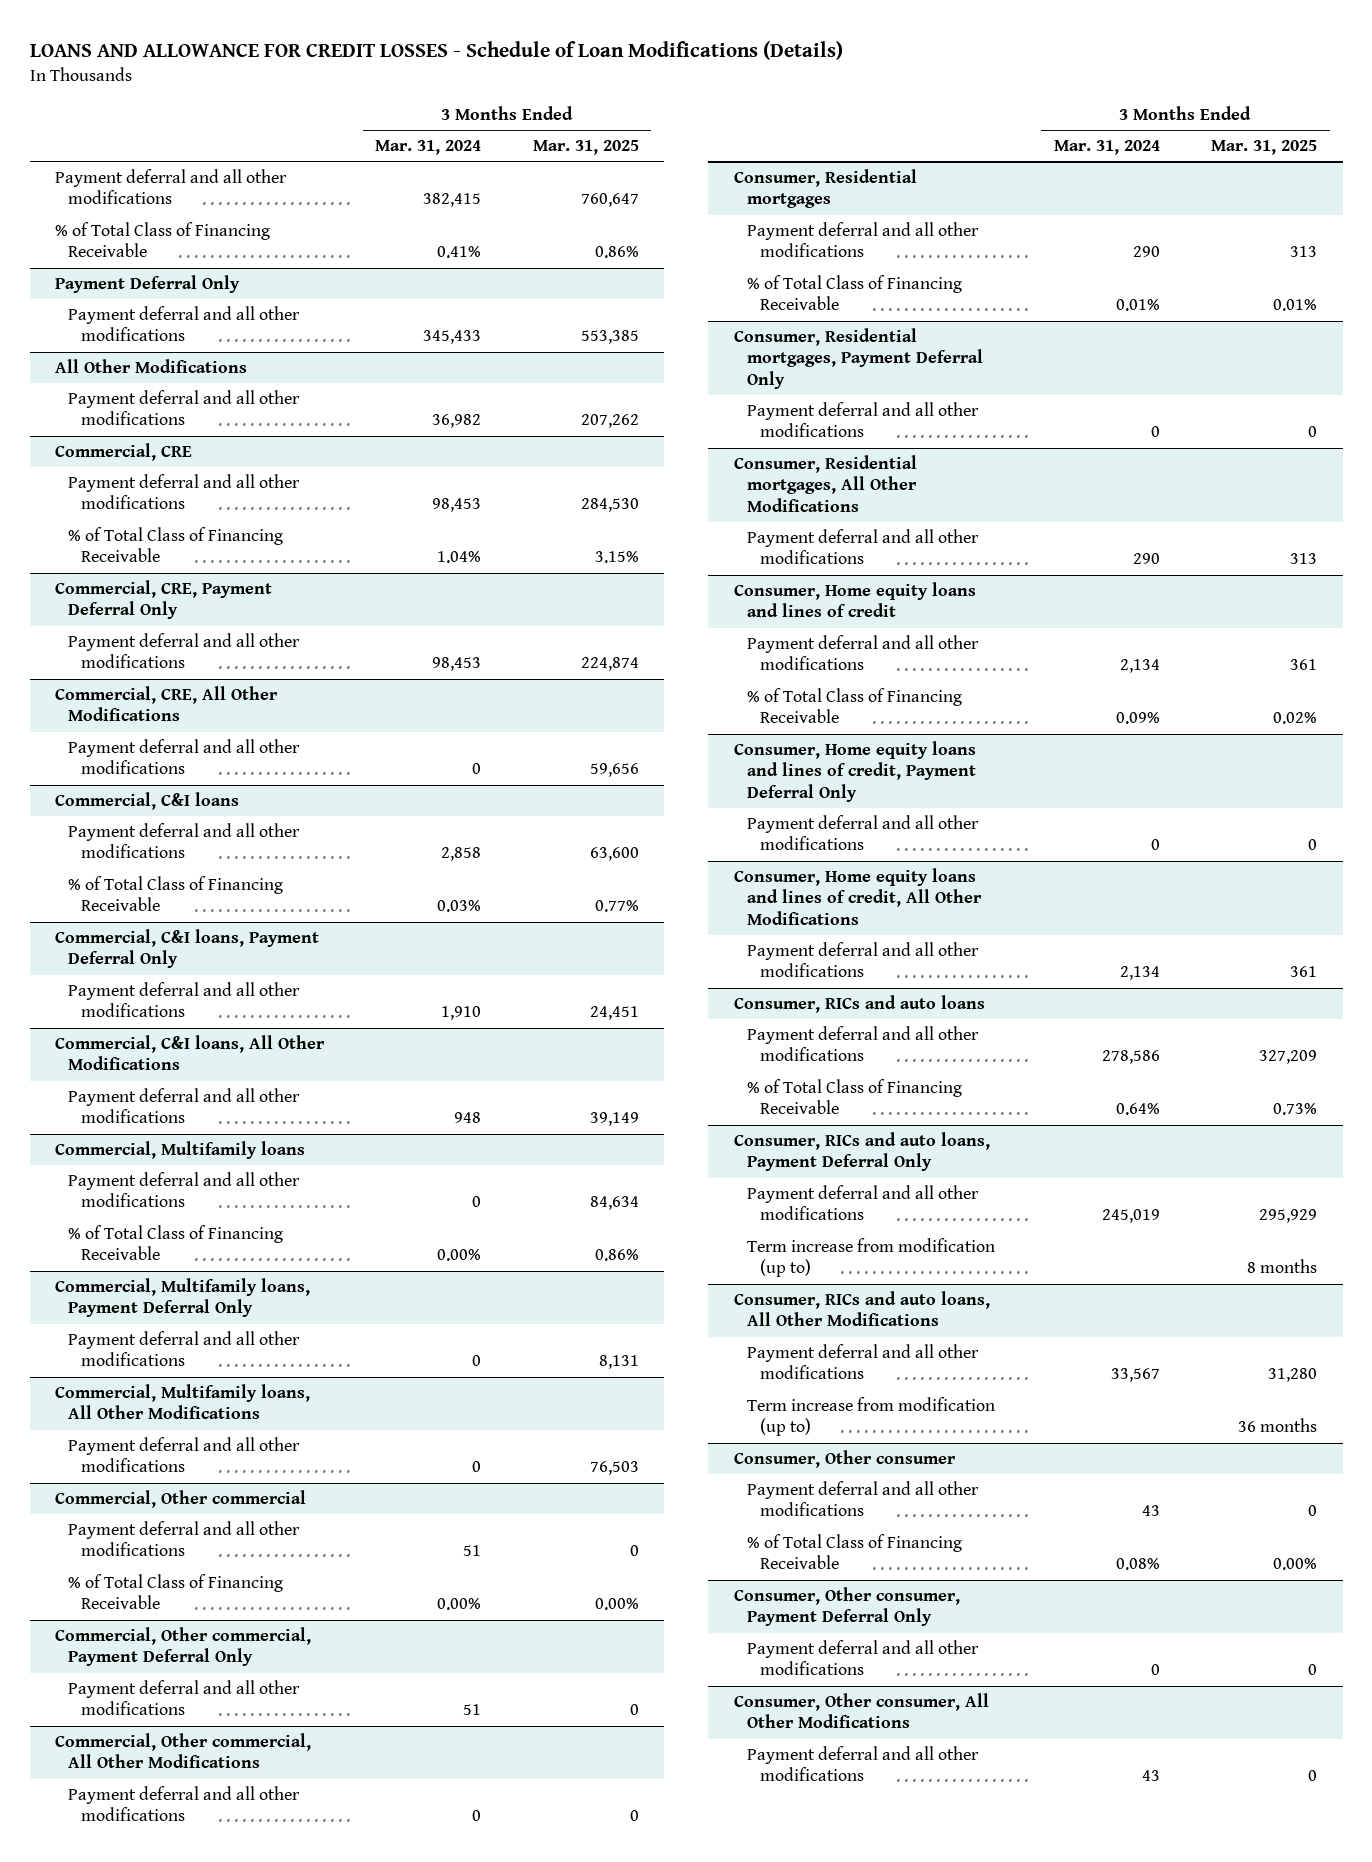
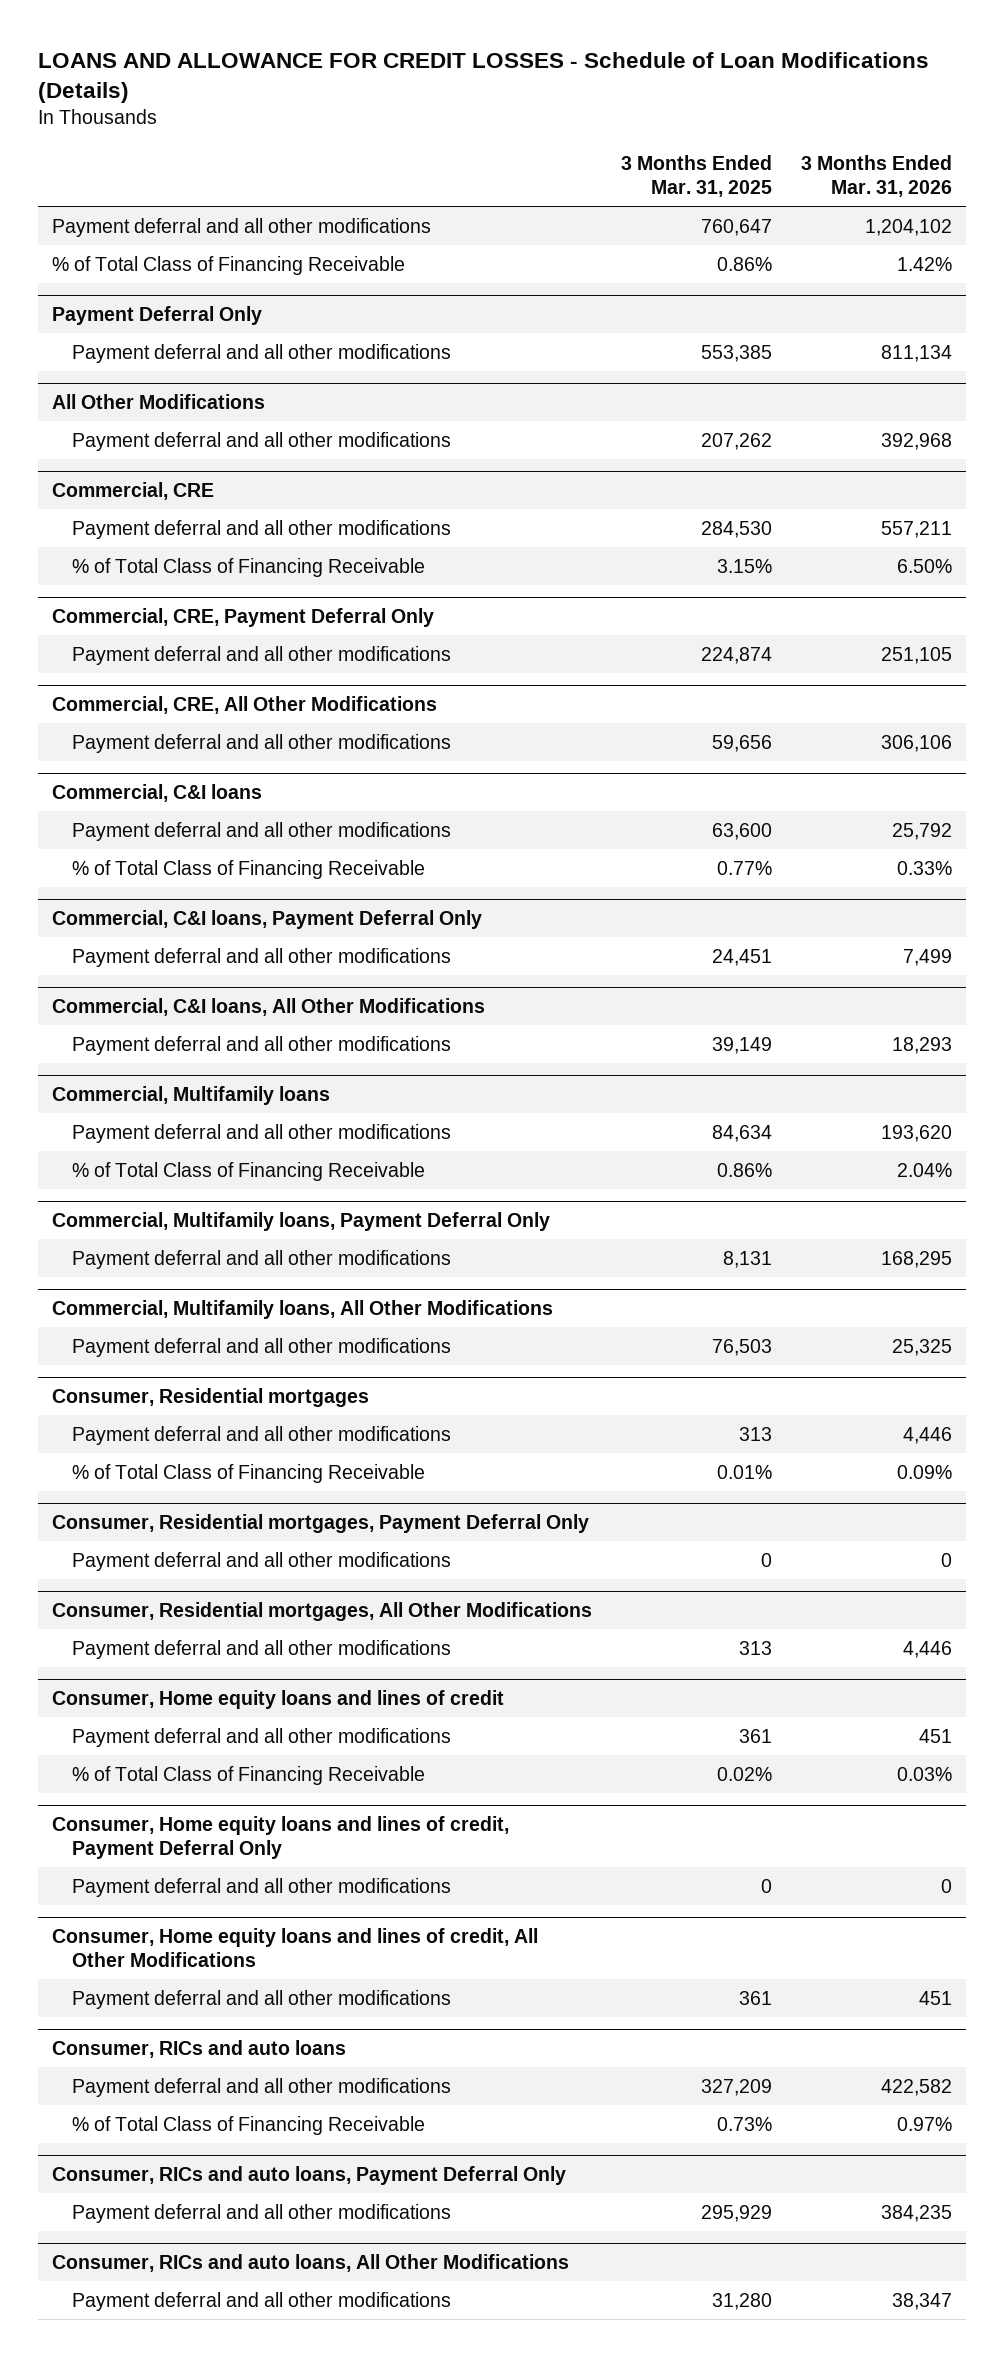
[375,140,482,156] Mar. 31, 2024 -> none
none -> [801,154,953,197] 3 Months Ended Mar. 31, 2026
[55,1490,307,1509] Commercial, Other commercial -> none
[68,1521,301,1557] Payment deferral and all other modifications -> none
[68,1574,284,1610] % of Total Class of Financing Receivable -> none
[55,1627,312,1667] Commercial, Other commercial, Payment Deferral Only -> none
[68,1680,301,1716] Payment deferral and all other modifications -> none
[55,1733,312,1769] Commercial, Other commercial, All Other Modifications -> none
[68,1786,301,1822] Payment deferral and all other modifications -> none
[746,1238,995,1278] Term increase from modification (up to) -> none
[746,1397,995,1437] Term increase from modification (up to) -> none
[733,1450,956,1469] Consumer, Other consumer -> none
[746,1481,979,1517] Payment deferral and all other modifications -> none
[746,1534,962,1570] % of Total Class of Financing Receivable -> none
[733,1587,960,1627] Consumer, Other consumer, Payment Deferral Only -> none
[746,1640,979,1676] Payment deferral and all other modifications -> none
[733,1693,989,1729] Consumer, Other consumer, All Other Modifications -> none
[746,1746,979,1782] Payment deferral and all other modifications -> none

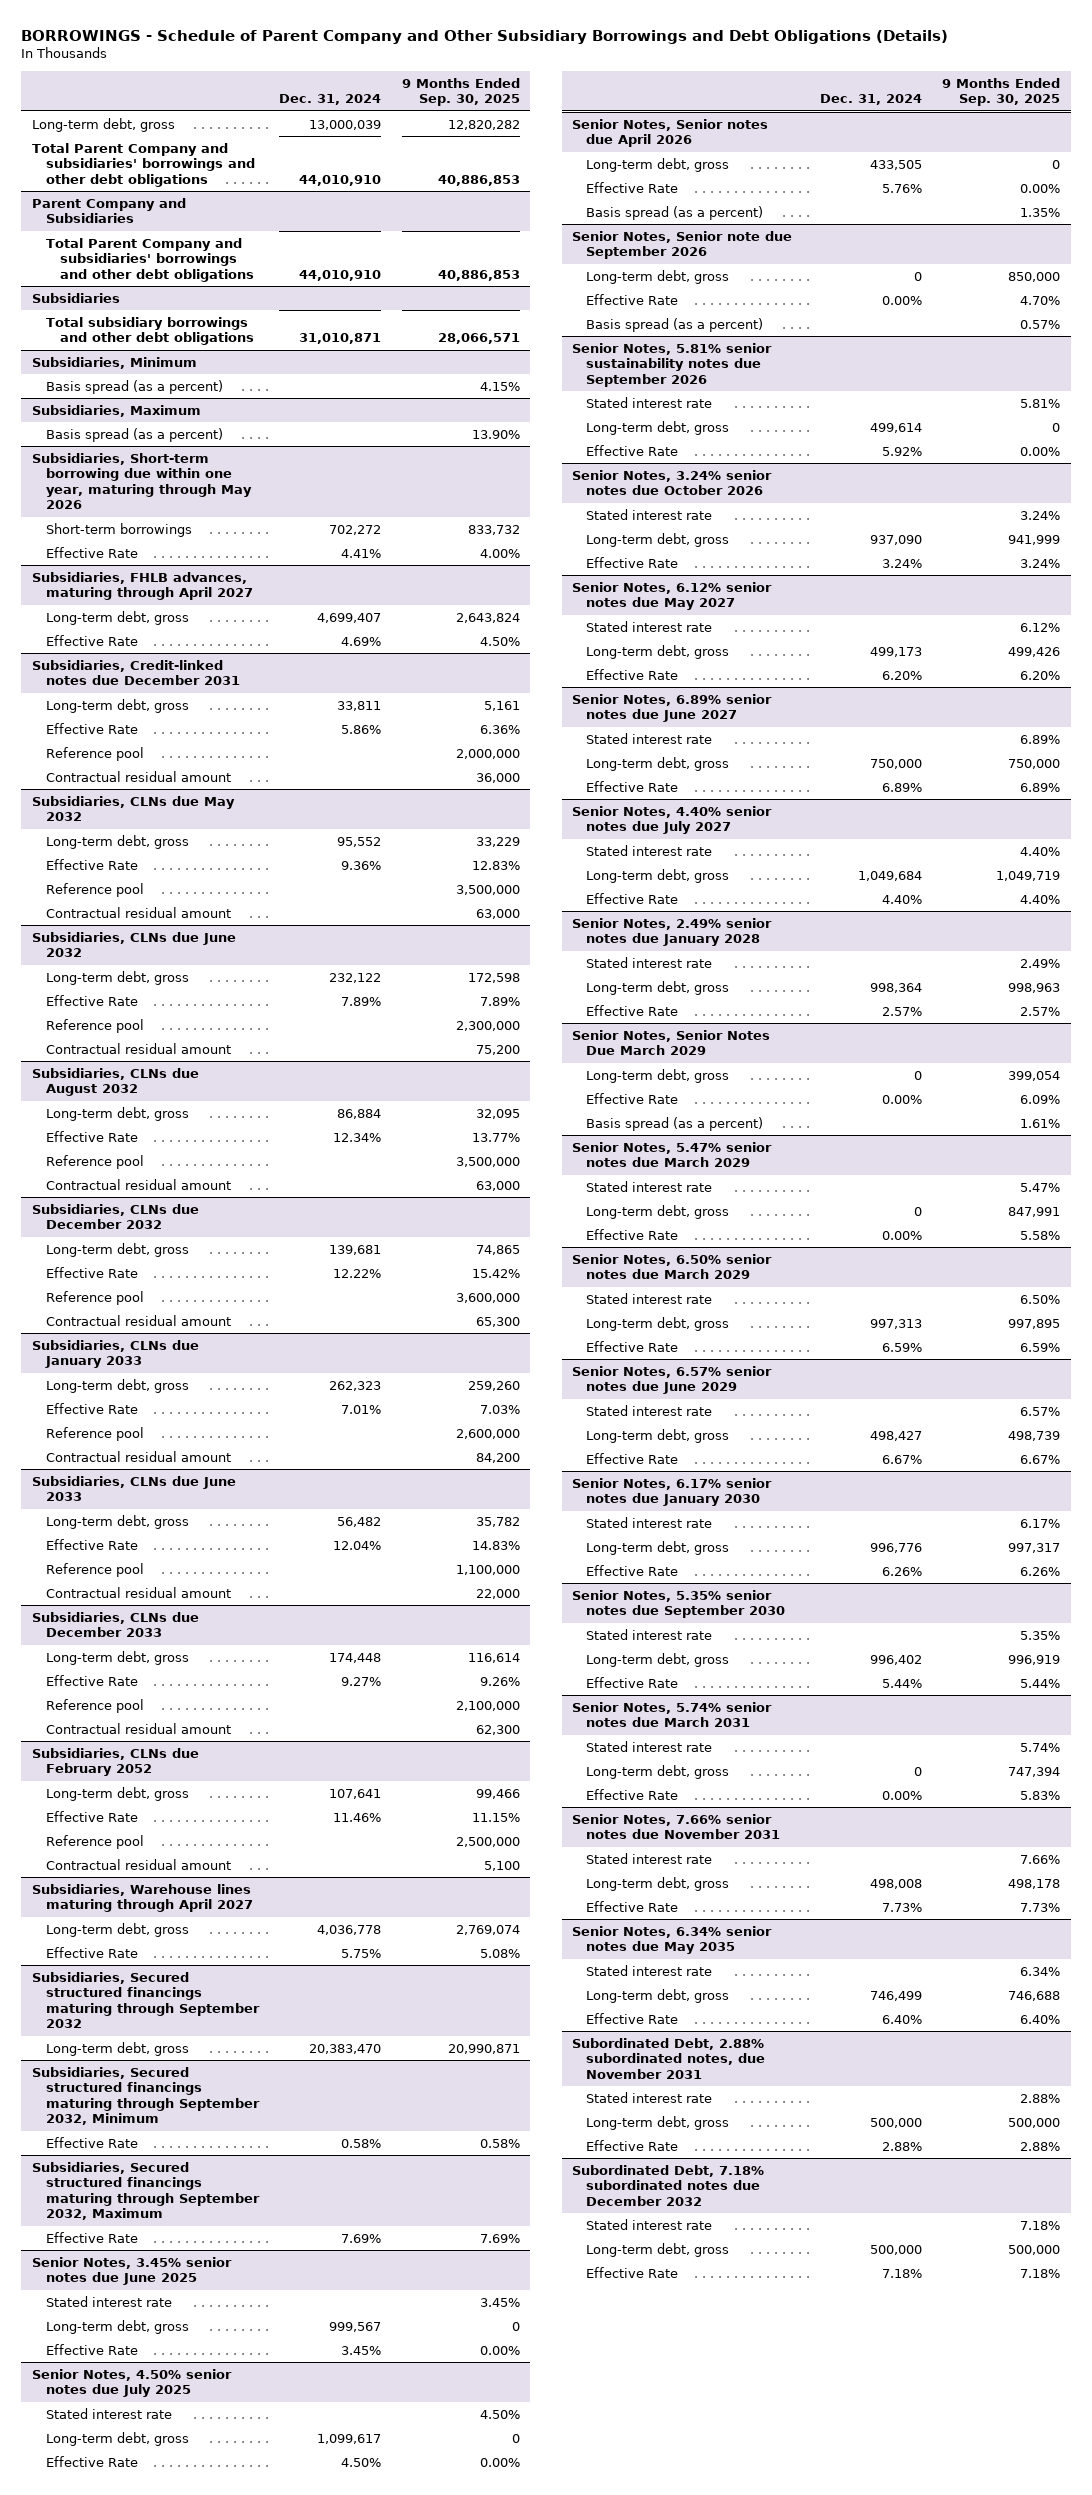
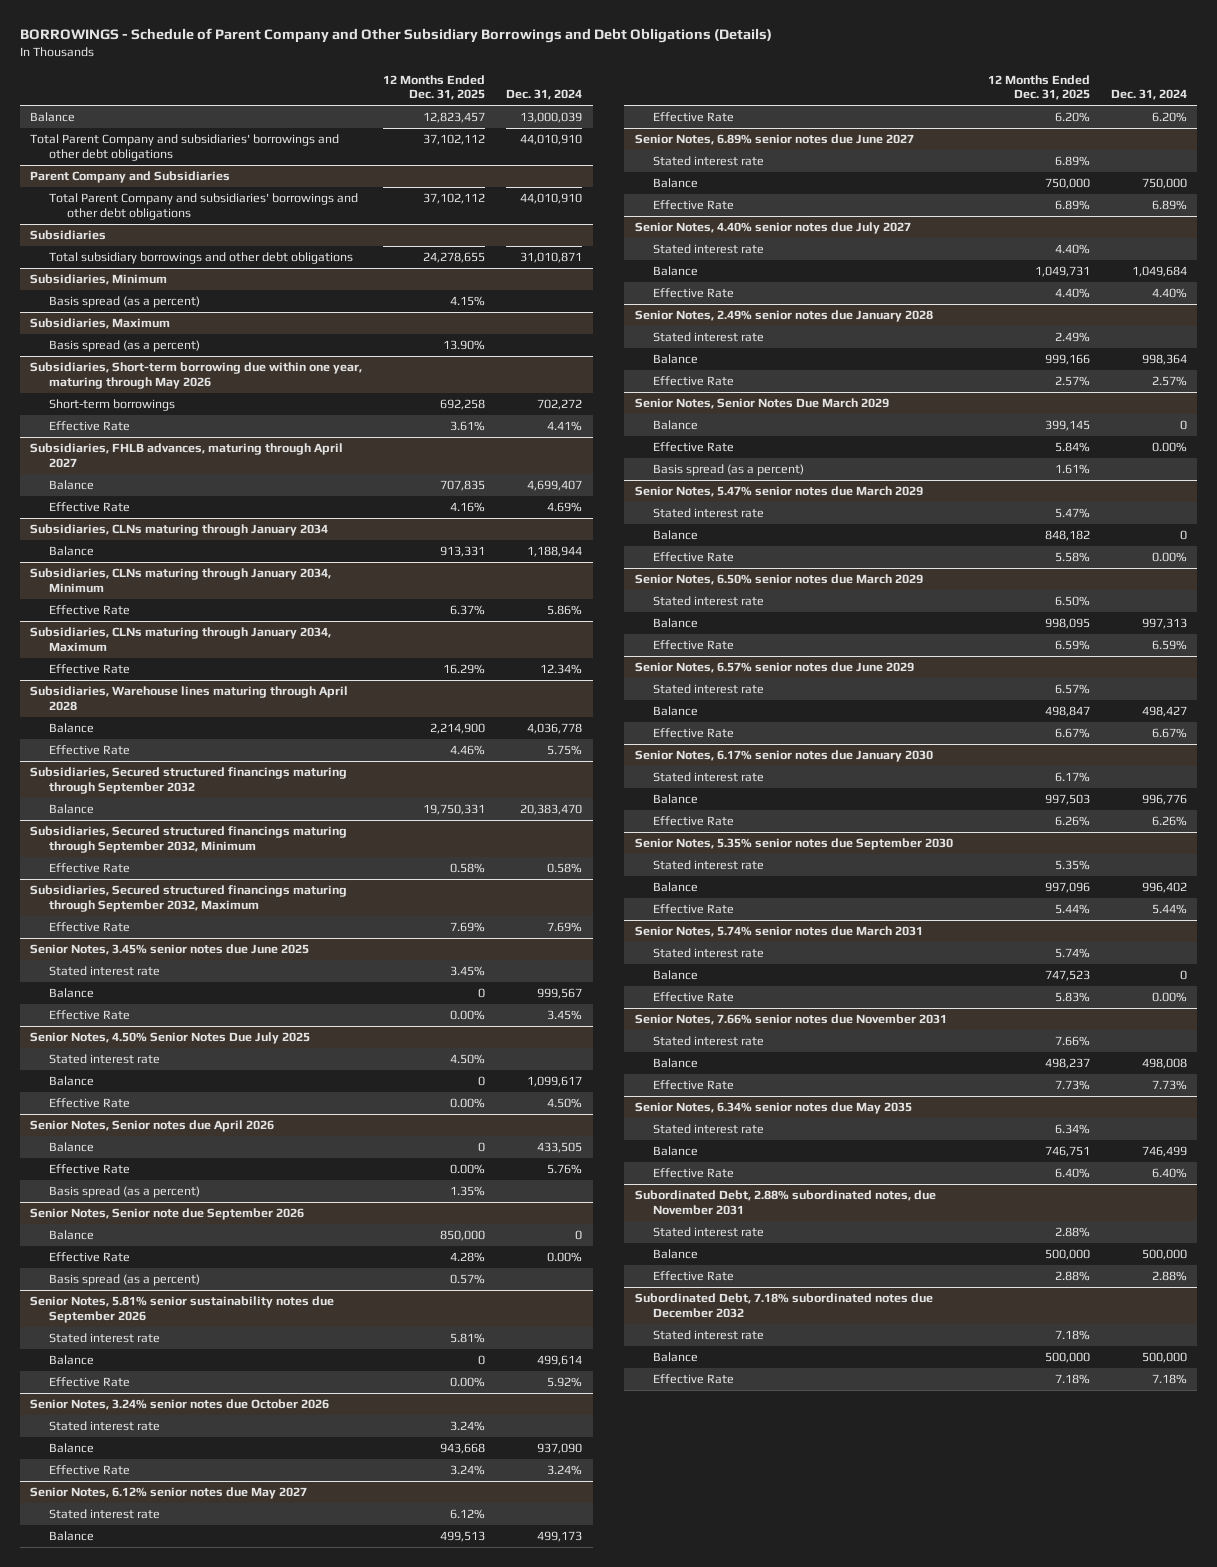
[401,77,520,107] 9 Months Ended Sep. 30, 2025 -> none
none -> [383,74,486,101] 12 Months Ended Dec. 31, 2025
[31,117,175,132] Long-term debt, gross -> [30,112,76,123] Balance
[45,610,189,625] Long-term debt, gross -> [48,480,94,491] Balance
[31,659,240,686] Subsidiaries, Credit-linked notes due December 2031 -> none
[45,698,189,713] Long-term debt, gross -> none
none -> [30,524,329,537] Subsidiaries, CLNs maturing through January 2034
none -> [48,546,94,557] Balance
none -> [30,568,332,593] Subsidiaries, CLNs maturing through January 2034, Minimum
[45,746,144,761] Reference pool -> none
[45,770,231,782] Contractual residual amount -> none
[31,795,235,822] Subsidiaries, CLNs due May 2032 -> none
[45,834,189,849] Long-term debt, gross -> none
[45,858,138,870] Effective Rate -> none
[45,882,144,897] Reference pool -> none
[45,906,231,918] Contractual residual amount -> none
[31,931,236,958] Subsidiaries, CLNs due June 2032 -> none
[45,970,189,985] Long-term debt, gross -> none
[45,994,138,1006] Effective Rate -> none
[45,1018,144,1033] Reference pool -> none
[45,1042,231,1054] Contractual residual amount -> none
[31,1067,199,1097] Subsidiaries, CLNs due August 2032 -> none
[45,1106,189,1121] Long-term debt, gross -> none
none -> [30,627,332,652] Subsidiaries, CLNs maturing through January 2034, Maximum
[45,1154,144,1169] Reference pool -> none
[45,1178,231,1190] Contractual residual amount -> none
[31,1203,199,1230] Subsidiaries, CLNs due December 2032 -> none
[45,1242,189,1257] Long-term debt, gross -> none
[45,1266,138,1278] Effective Rate -> none
[45,1290,144,1305] Reference pool -> none
[45,1314,231,1326] Contractual residual amount -> none
[31,1339,199,1369] Subsidiaries, CLNs due January 2033 -> none
[45,1378,189,1393] Long-term debt, gross -> none
[45,1402,138,1414] Effective Rate -> none
[45,1426,144,1441] Reference pool -> none
[45,1450,231,1462] Contractual residual amount -> none
[31,1475,236,1502] Subsidiaries, CLNs due June 2033 -> none
[45,1514,189,1529] Long-term debt, gross -> none
[45,1538,138,1550] Effective Rate -> none
[45,1562,144,1577] Reference pool -> none
[45,1586,231,1598] Contractual residual amount -> none
[31,1611,199,1638] Subsidiaries, CLNs due December 2033 -> none
[45,1650,189,1665] Long-term debt, gross -> none
[45,1674,138,1686] Effective Rate -> none
[45,1698,144,1713] Reference pool -> none
[45,1722,231,1734] Contractual residual amount -> none
[31,1747,199,1777] Subsidiaries, CLNs due February 2052 -> none
[45,1786,189,1801] Long-term debt, gross -> none
[45,1810,138,1822] Effective Rate -> none
[45,1834,144,1849] Reference pool -> none
[45,1858,231,1870] Contractual residual amount -> none
[31,1883,253,1913] Subsidiaries, Warehouse lines maturing through April 2027 -> [30,686,349,711] Subsidiaries, Warehouse lines maturing through April 2028
[45,1922,189,1937] Long-term debt, gross -> [48,723,94,734] Balance
[45,2041,189,2056] Long-term debt, gross -> [48,804,94,815] Balance
[45,2319,189,2334] Long-term debt, gross -> [48,988,94,999] Balance
[31,2368,232,2398] Senior Notes, 4.50% senior notes due July 2025 -> [30,1032,311,1045] Senior Notes, 4.50% Senior Notes Due July 2025
[45,2431,189,2446] Long-term debt, gross -> [48,1076,94,1087] Balance
[586,157,730,172] Long-term debt, gross -> [48,1142,94,1153] Balance
[586,269,730,284] Long-term debt, gross -> [48,1230,94,1241] Balance
[586,420,730,435] Long-term debt, gross -> [48,1355,94,1366] Balance
[586,532,730,547] Long-term debt, gross -> [48,1443,94,1454] Balance
[586,644,730,659] Long-term debt, gross -> [48,1531,94,1542] Balance
[586,756,730,771] Long-term debt, gross -> [653,178,699,189] Balance
[586,868,730,883] Long-term debt, gross -> [653,266,699,277] Balance
[586,980,730,995] Long-term debt, gross -> [653,354,699,365] Balance
[586,1068,730,1083] Long-term debt, gross -> [653,420,699,431] Balance
[586,1204,730,1219] Long-term debt, gross -> [653,530,699,541] Balance
[586,1316,730,1331] Long-term debt, gross -> [653,618,699,629] Balance
[586,1428,730,1443] Long-term debt, gross -> [653,706,699,717] Balance
[586,1540,730,1555] Long-term debt, gross -> [653,794,699,805] Balance
[586,1652,730,1667] Long-term debt, gross -> [653,882,699,893] Balance
[586,1764,730,1779] Long-term debt, gross -> [653,970,699,981] Balance
[586,1876,730,1891] Long-term debt, gross -> [653,1058,699,1069] Balance
[586,1988,730,2003] Long-term debt, gross -> [653,1146,699,1157] Balance
[586,2115,730,2130] Long-term debt, gross -> [653,1249,699,1260] Balance
[586,2242,730,2257] Long-term debt, gross -> [653,1352,699,1363] Balance

